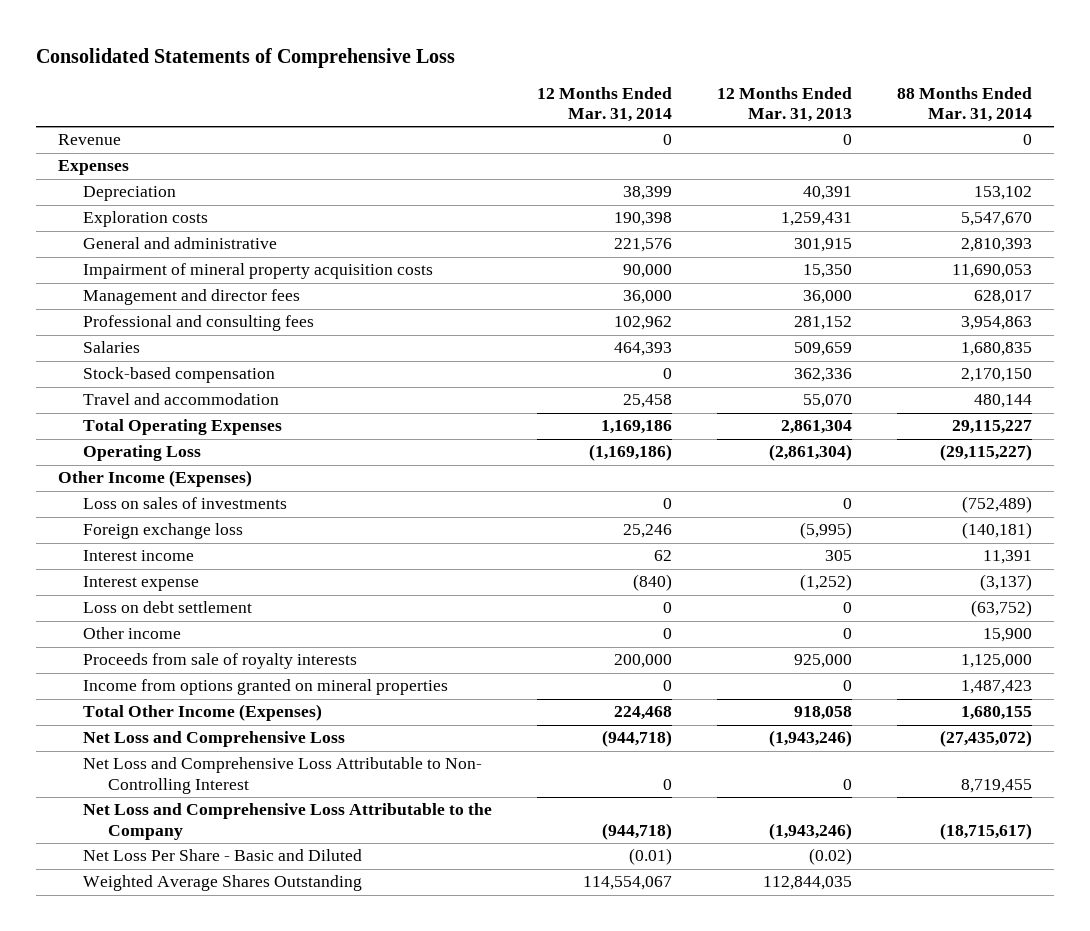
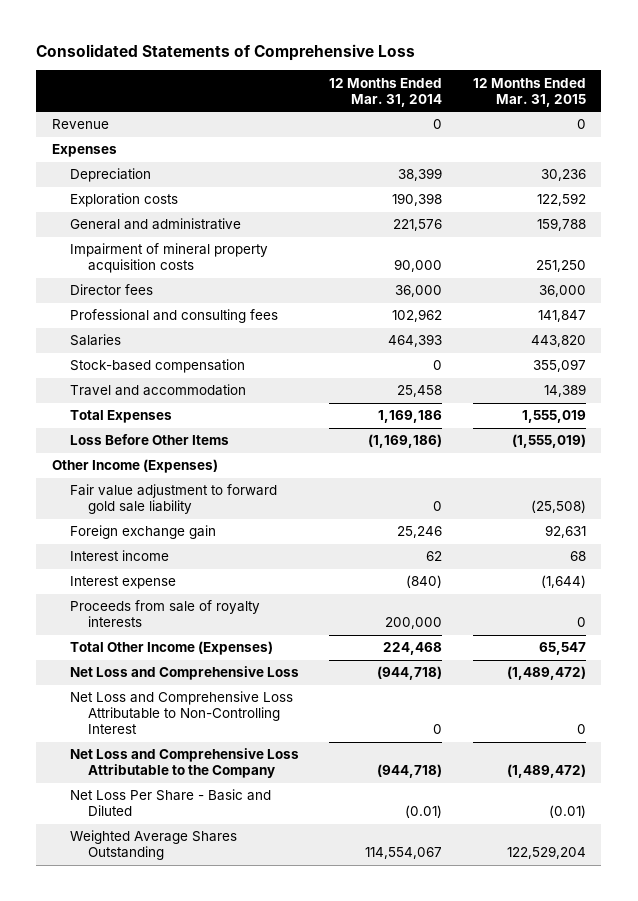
[716,86,852,123] 12 Months Ended Mar. 31, 2013 -> none
[896,86,1032,123] 88 Months Ended Mar. 31, 2014 -> none
none -> [473,77,587,107] 12 Months Ended Mar. 31, 2015
[82,289,300,306] Management and director fees -> [69,284,153,296] Director fees
[82,419,282,436] Total Operating Expenses -> [69,410,172,424] Total Expenses
[82,445,201,462] Operating Loss -> [69,434,229,446] Loss Before Other Items
[82,497,287,510] Loss on sales of investments -> none
none -> [69,484,277,515] Fair value adjustment to forward gold sale liability
[82,523,243,540] Foreign exchange loss -> [69,525,216,540] Foreign exchange gain
[82,601,252,614] Loss on debt settlement -> none
[82,627,181,640] Other income -> none
[82,679,448,696] Income from options granted on mineral properties -> none
[82,757,482,794] Net Loss and Comprehensive Loss Attributable to Non- Controlling Interest -> [69,691,293,735] Net Loss and Comprehensive Loss Attributable to Non-Controlling Interest

